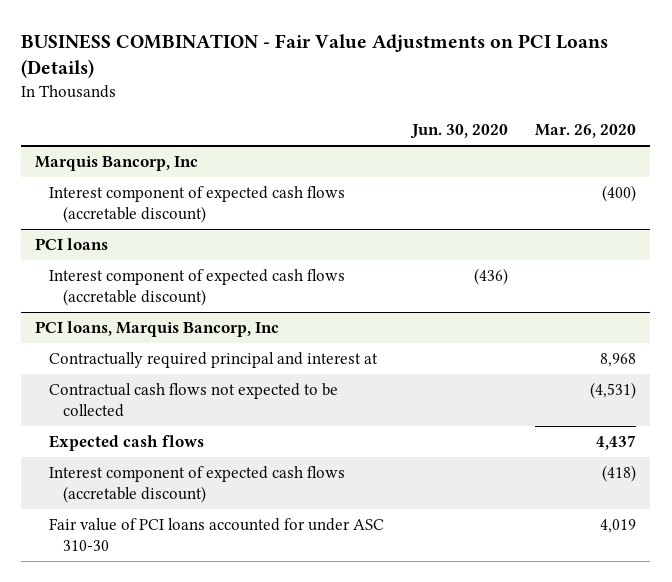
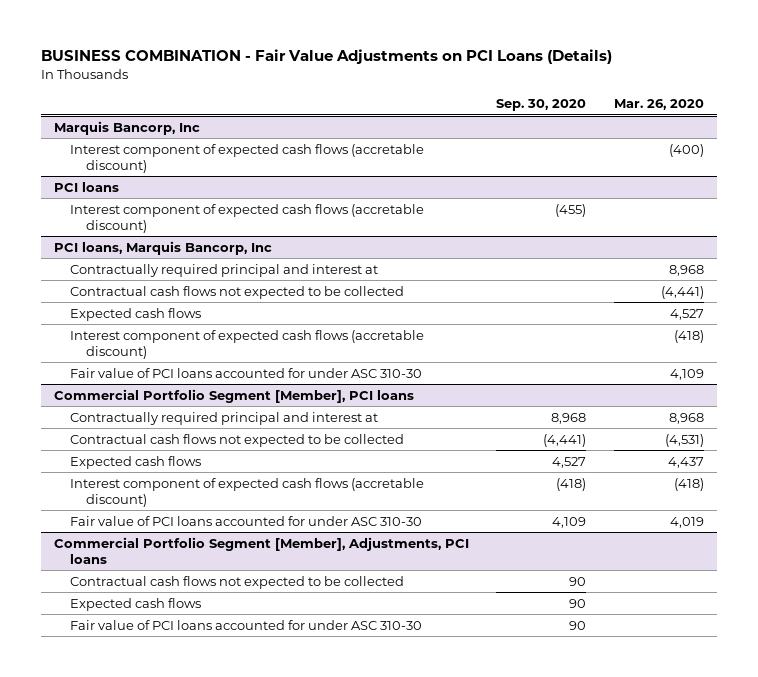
[409,123,508,139] Jun. 30, 2020 -> none
none -> [496,99,587,112] Sep. 30, 2020
none -> [70,285,405,299] Contractual cash flows not expected to be collected
none -> [70,307,202,321] Expected cash flows
none -> [70,329,425,359] Interest component of expected cash flows (accretable discount)
none -> [70,367,423,378] Fair value of PCI loans accounted for under ASC 310-30
none -> [54,388,415,403] Commercial Portfolio Segment [Member], PCI loans
none -> [70,411,379,425] Contractually required principal and interest at
none -> [54,536,470,564] Commercial Portfolio Segment [Member], Adjustments, PCI loans
none -> [70,575,405,589] Contractual cash flows not expected to be collected
none -> [70,597,202,611] Expected cash flows
none -> [70,619,423,630] Fair value of PCI loans accounted for under ASC 310-30

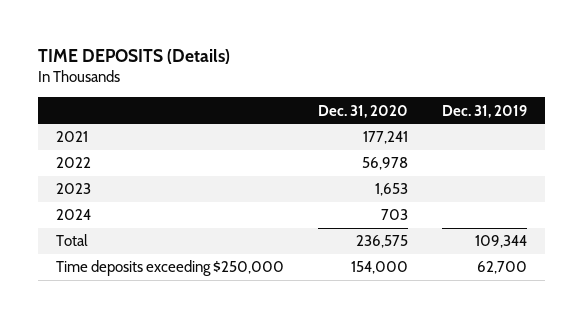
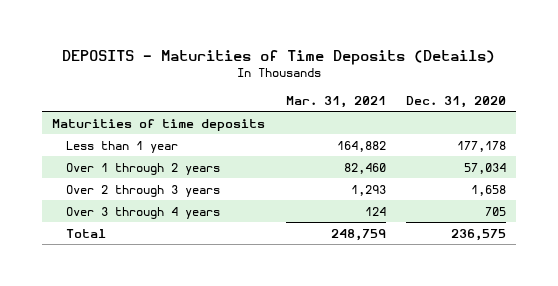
[38,48,231,64] TIME DEPOSITS (Details) -> [62,49,496,65] DEPOSITS - Maturities of Time Deposits (Details)
[442,104,528,118] Dec. 31, 2019 -> none
none -> [285,95,386,108] Mar. 31, 2021
[55,131,88,143] 2021 -> none
[55,157,91,169] 2022 -> none
[55,183,91,195] 2023 -> none
[55,209,91,221] 2024 -> none
none -> [52,118,266,131] Maturities of time deposits
none -> [66,140,179,153] Less than 1 year
none -> [66,162,221,175] Over 1 through 2 years
none -> [66,184,221,197] Over 2 through 3 years
none -> [66,206,221,219] Over 3 through 4 years
[55,260,284,277] Time deposits exceeding $250,000 -> none

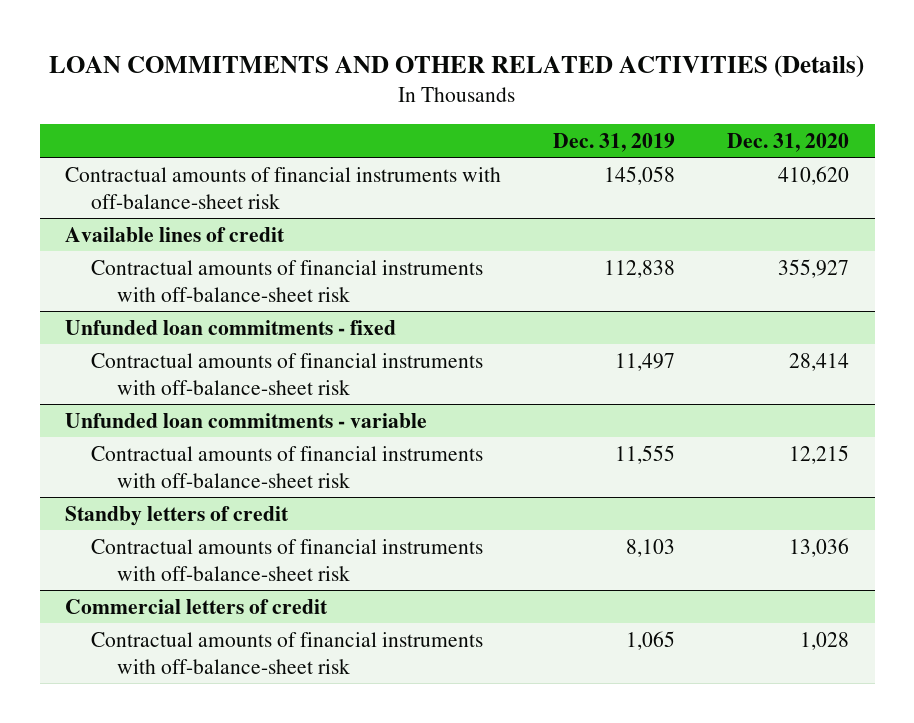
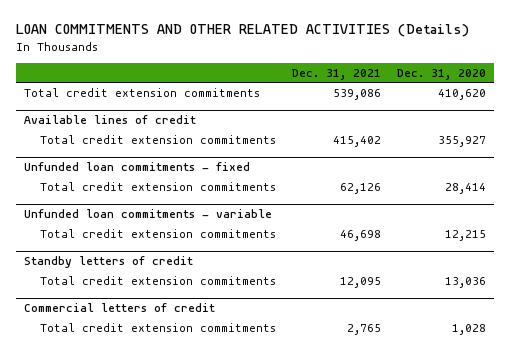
[553,132,676,152] Dec. 31, 2019 -> none
none -> [291,68,381,80] Dec. 31, 2021
[65,166,502,209] Contractual amounts of financial instruments with off-balance-sheet risk -> [23,88,260,98] Total credit extension commitments
[91,259,484,302] Contractual amounts of financial instruments with off-balance-sheet risk -> [39,135,276,145] Total credit extension commitments
[91,352,484,395] Contractual amounts of financial instruments with off-balance-sheet risk -> [39,182,276,192] Total credit extension commitments
[91,445,484,488] Contractual amounts of financial instruments with off-balance-sheet risk -> [39,229,276,239] Total credit extension commitments
[91,538,484,581] Contractual amounts of financial instruments with off-balance-sheet risk -> [39,276,276,286] Total credit extension commitments
[91,631,484,674] Contractual amounts of financial instruments with off-balance-sheet risk -> [39,323,276,333] Total credit extension commitments

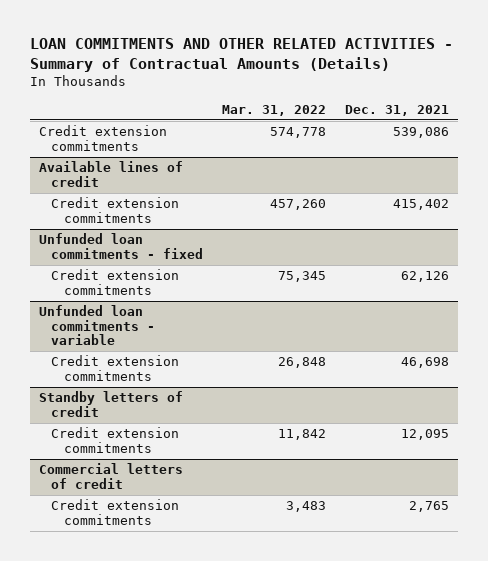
[15,24,469,38] LOAN COMMITMENTS AND OTHER RELATED ACTIVITIES (Details) -> [29,38,453,72] LOAN COMMITMENTS AND OTHER RELATED ACTIVITIES - Summary of Contractual Amounts (Details)
[396,68,486,80] Dec. 31, 2020 -> none
none -> [222,104,327,116] Mar. 31, 2022
[23,88,260,98] Total credit extension commitments -> [38,125,167,151] Credit extension commitments
[39,135,276,145] Total credit extension commitments -> [51,197,180,223] Credit extension commitments
[39,182,276,192] Total credit extension commitments -> [51,269,180,295] Credit extension commitments
[39,229,276,239] Total credit extension commitments -> [51,355,180,381] Credit extension commitments
[39,276,276,286] Total credit extension commitments -> [51,427,180,453] Credit extension commitments
[39,323,276,333] Total credit extension commitments -> [51,499,180,525] Credit extension commitments

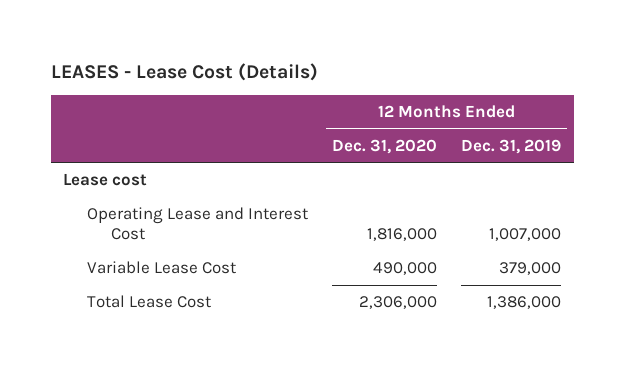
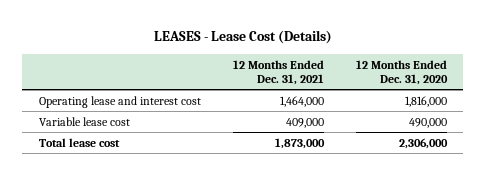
[461,138,562,154] Dec. 31, 2019 -> none
none -> [232,59,324,85] 12 Months Ended Dec. 31, 2021
[62,173,147,187] Lease cost -> none
[87,207,309,241] Operating Lease and Interest Cost -> [38,95,201,108] Operating lease and interest cost
[87,261,237,275] Variable Lease Cost -> [38,116,130,126] Variable lease cost
[87,295,212,309] Total Lease Cost -> [38,137,120,147] Total lease cost

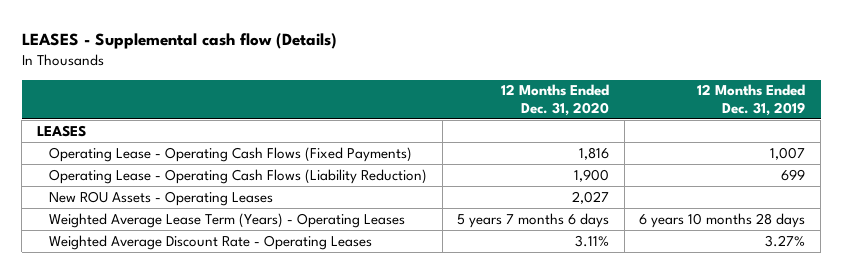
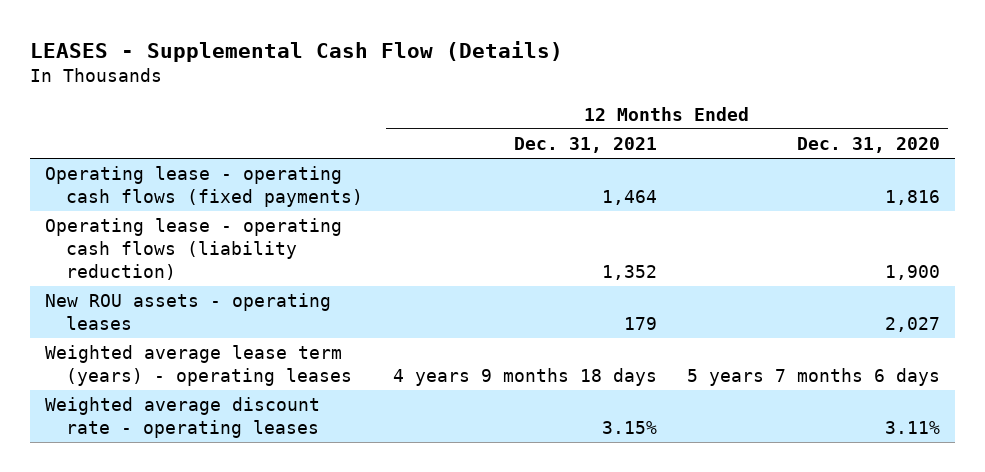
[21,32,337,49] LEASES - Supplemental cash flow (Details) -> [29,40,563,62] LEASES - Supplemental Cash Flow (Details)
[697,84,806,116] 12 Months Ended Dec. 31, 2019 -> none
none -> [514,137,658,154] Dec. 31, 2021
[36,124,86,137] LEASES -> none
[48,146,412,162] Operating Lease - Operating Cash Flows (Fixed Payments) -> [44,166,364,208] Operating lease - operating cash flows (fixed payments)
[48,168,427,184] Operating Lease - Operating Cash Flows (Liability Reduction) -> [44,218,342,280] Operating lease - operating cash flows (liability reduction)
[48,190,273,206] New ROU Assets - Operating Leases -> [44,293,331,331] New ROU assets - operating leases
[48,212,405,228] Weighted Average Lease Term (Years) - Operating Leases -> [44,345,353,387] Weighted average lease term (years) - operating leases
[48,234,372,250] Weighted Average Discount Rate - Operating Leases -> [44,397,320,439] Weighted average discount rate - operating leases

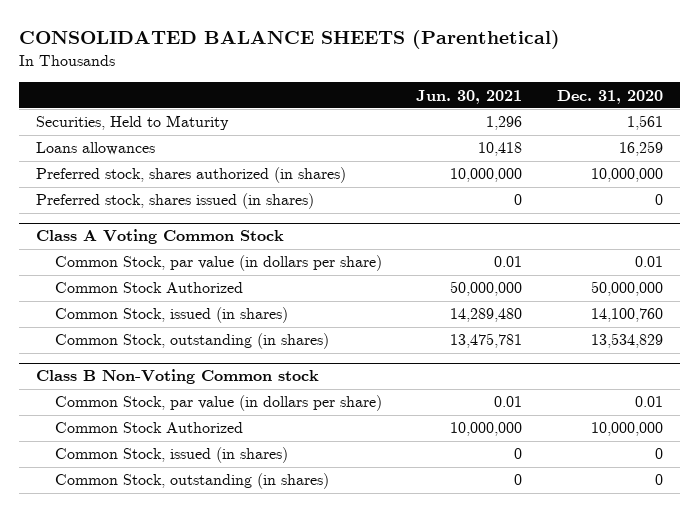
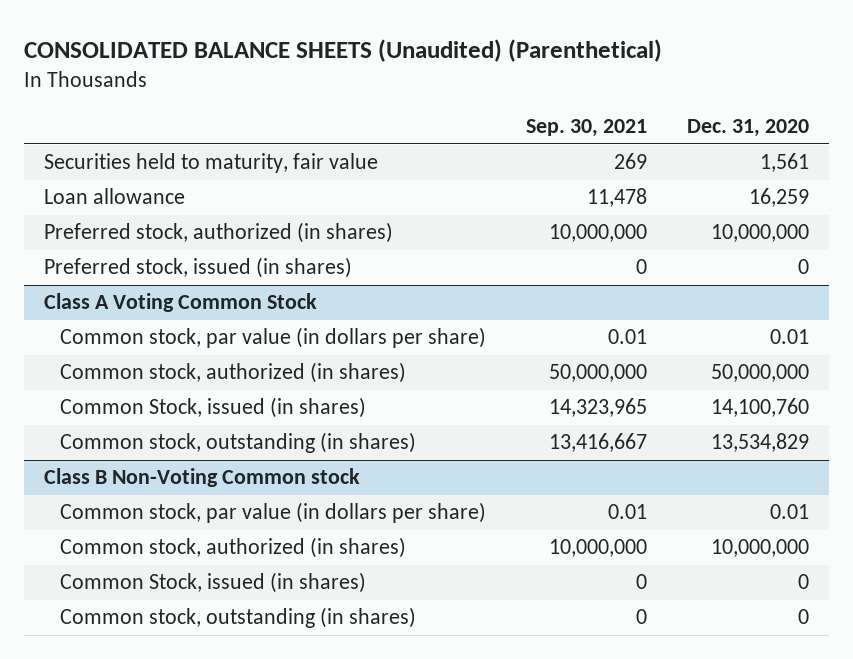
[19,30,561,50] CONSOLIDATED BALANCE SHEETS (Parenthetical) -> [23,38,662,62] CONSOLIDATED BALANCE SHEETS (Unaudited) (Parenthetical)
[416,89,523,104] Jun. 30, 2021 -> none
none -> [525,119,647,138] Sep. 30, 2021
[36,115,230,131] Securities, Held to Maturity -> [43,153,378,174] Securities held to maturity, fair value
[36,142,156,156] Loans allowances -> [43,188,185,205] Loan allowance
[36,167,347,184] Preferred stock, shares authorized (in shares) -> [43,222,393,244] Preferred stock, authorized (in shares)
[36,193,315,210] Preferred stock, shares issued (in shares) -> [43,257,352,279] Preferred stock, issued (in shares)
[55,255,383,272] Common Stock, par value (in dollars per share) -> [60,327,487,349] Common stock, par value (in dollars per share)
[55,282,244,294] Common Stock Authorized -> [60,362,407,384] Common stock, authorized (in shares)
[55,333,330,350] Common Stock, outstanding (in shares) -> [60,432,417,454] Common stock, outstanding (in shares)
[55,395,383,412] Common Stock, par value (in dollars per share) -> [60,502,487,524] Common stock, par value (in dollars per share)
[55,422,244,434] Common Stock Authorized -> [60,537,407,559] Common stock, authorized (in shares)
[55,473,330,490] Common Stock, outstanding (in shares) -> [60,607,417,629] Common stock, outstanding (in shares)

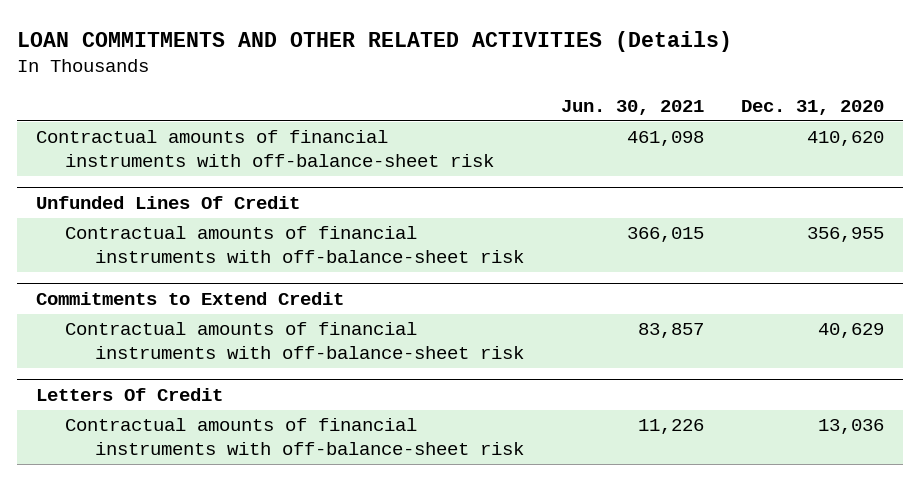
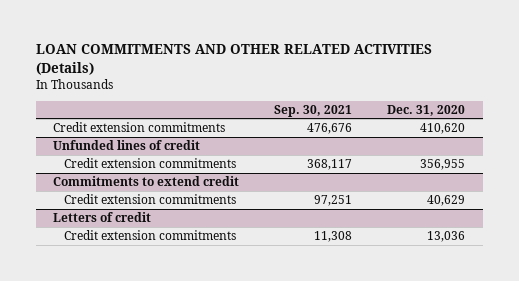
[561,100,705,116] Jun. 30, 2021 -> none
none -> [274,104,353,117] Sep. 30, 2021
[35,130,495,168] Contractual amounts of financial instruments with off-balance-sheet risk -> [53,122,226,133] Credit extension commitments
[35,196,300,210] Unfunded Lines Of Credit -> [53,140,201,151] Unfunded lines of credit
[65,226,524,264] Contractual amounts of financial instruments with off-balance-sheet risk -> [64,158,237,169] Credit extension commitments
[35,292,344,306] Commitments to Extend Credit -> [53,176,240,187] Commitments to extend credit
[65,322,524,360] Contractual amounts of financial instruments with off-balance-sheet risk -> [64,194,237,205] Credit extension commitments
[35,388,223,402] Letters Of Credit -> [53,212,152,223] Letters of credit
[65,418,524,456] Contractual amounts of financial instruments with off-balance-sheet risk -> [64,230,237,241] Credit extension commitments

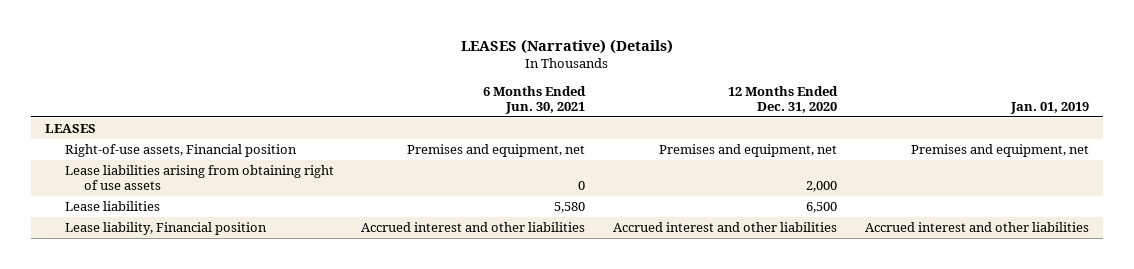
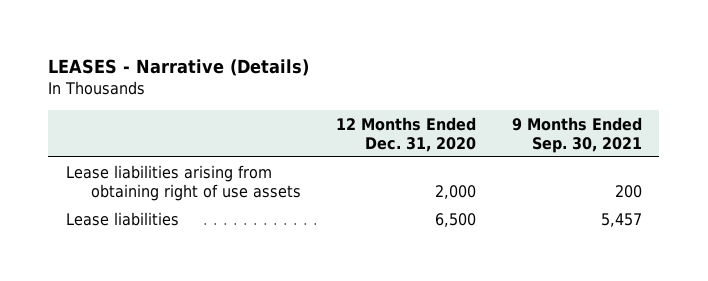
[460,38,673,54] LEASES (Narrative) (Details) -> [48,58,310,76] LEASES - Narrative (Details)
[483,85,587,115] 6 Months Ended Jun. 30, 2021 -> none
[1009,102,1089,115] Jan. 01, 2019 -> none
none -> [511,116,642,153] 9 Months Ended Sep. 30, 2021
[44,124,96,134] LEASES -> none
[64,144,297,158] Right-of-use assets, Financial position -> none
[64,222,267,236] Lease liability, Financial position -> none

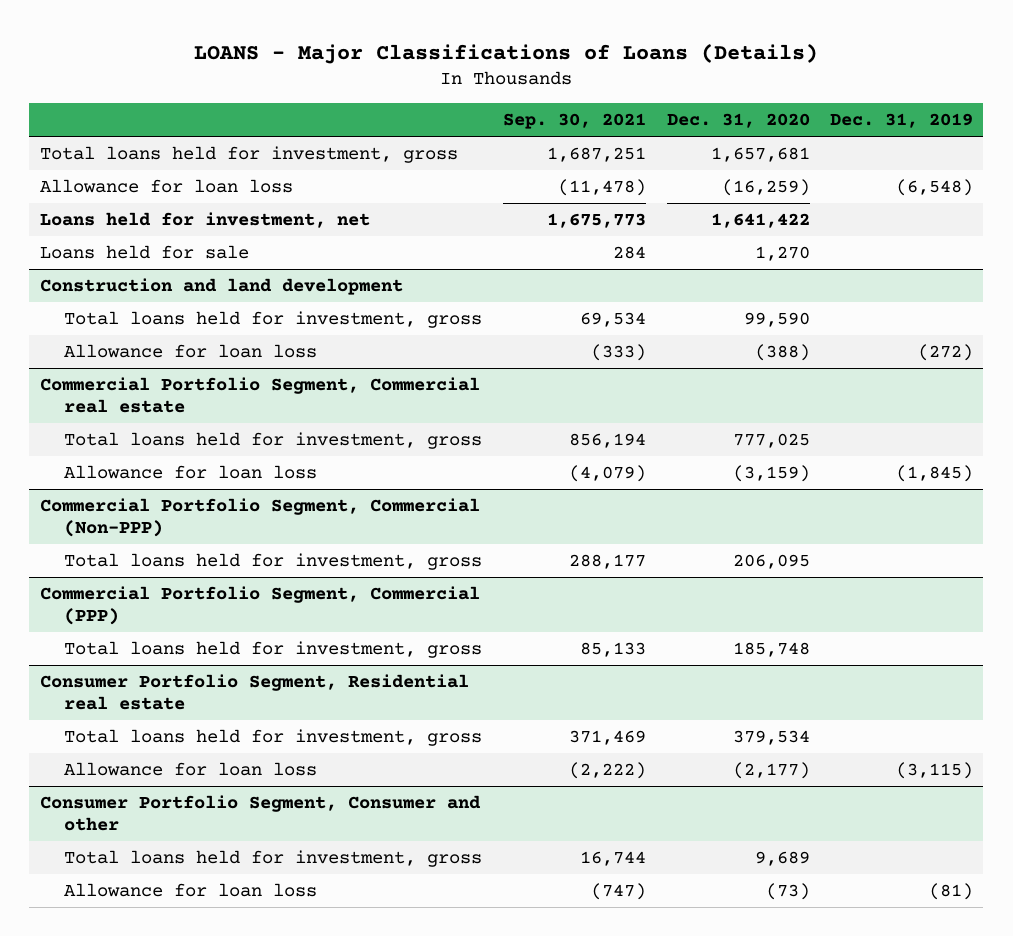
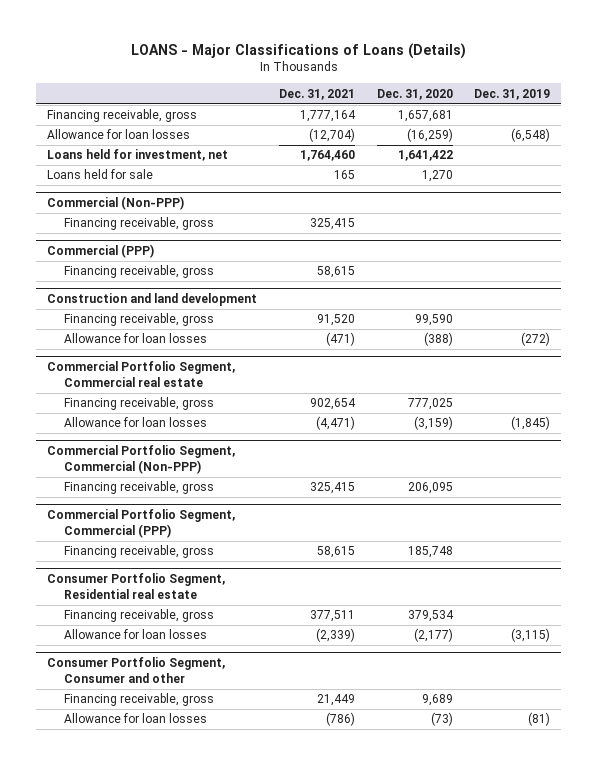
[502,113,646,130] Sep. 30, 2021 -> none
none -> [278,88,355,100] Dec. 31, 2021
[39,145,458,163] Total loans held for investment, gross -> [47,109,198,123] Financing receivable, gross
[39,178,293,193] Allowance for loan loss -> [47,129,191,140] Allowance for loan losses
none -> [47,196,185,211] Commercial (Non-PPP)
none -> [64,217,215,231] Financing receivable, gross
none -> [47,244,155,259] Commercial (PPP)
none -> [64,265,215,279] Financing receivable, gross
[64,310,483,328] Total loans held for investment, gross -> [64,313,215,327] Financing receivable, gross
[64,343,318,358] Allowance for loan loss -> [64,333,208,344] Allowance for loan losses
[64,431,483,449] Total loans held for investment, gross -> [64,397,215,411] Financing receivable, gross
[64,464,318,479] Allowance for loan loss -> [64,417,208,428] Allowance for loan losses
[64,552,483,570] Total loans held for investment, gross -> [64,481,215,495] Financing receivable, gross
[64,640,483,658] Total loans held for investment, gross -> [64,545,215,559] Financing receivable, gross
[64,728,483,746] Total loans held for investment, gross -> [64,609,215,623] Financing receivable, gross
[64,761,318,776] Allowance for loan loss -> [64,629,208,640] Allowance for loan losses
[64,849,483,867] Total loans held for investment, gross -> [64,693,215,707] Financing receivable, gross
[64,882,318,897] Allowance for loan loss -> [64,713,208,724] Allowance for loan losses

